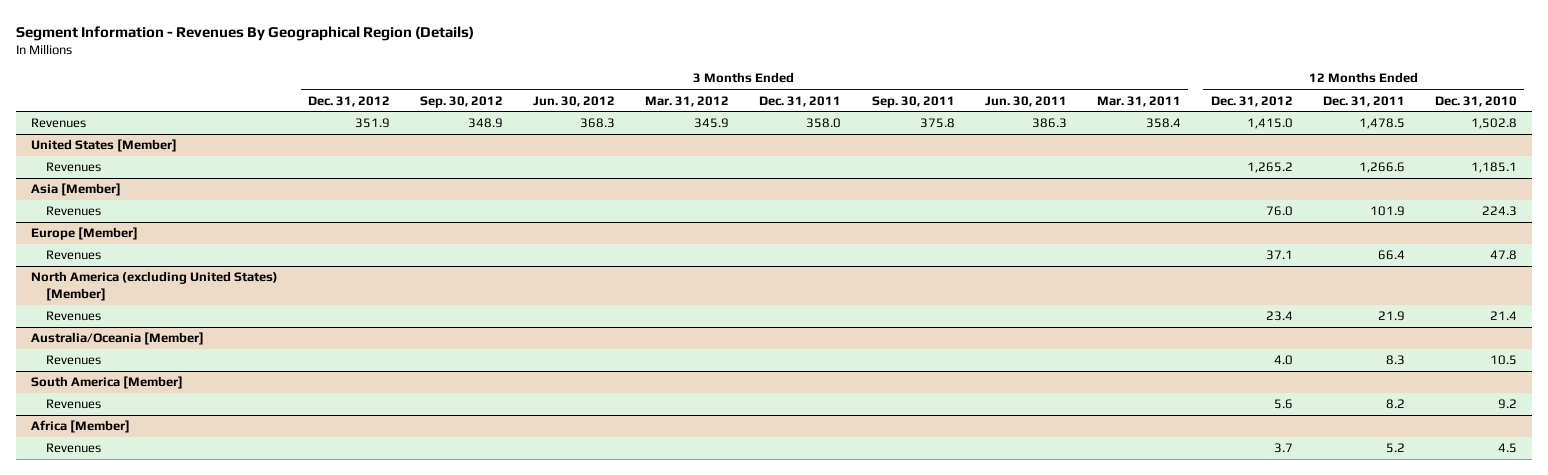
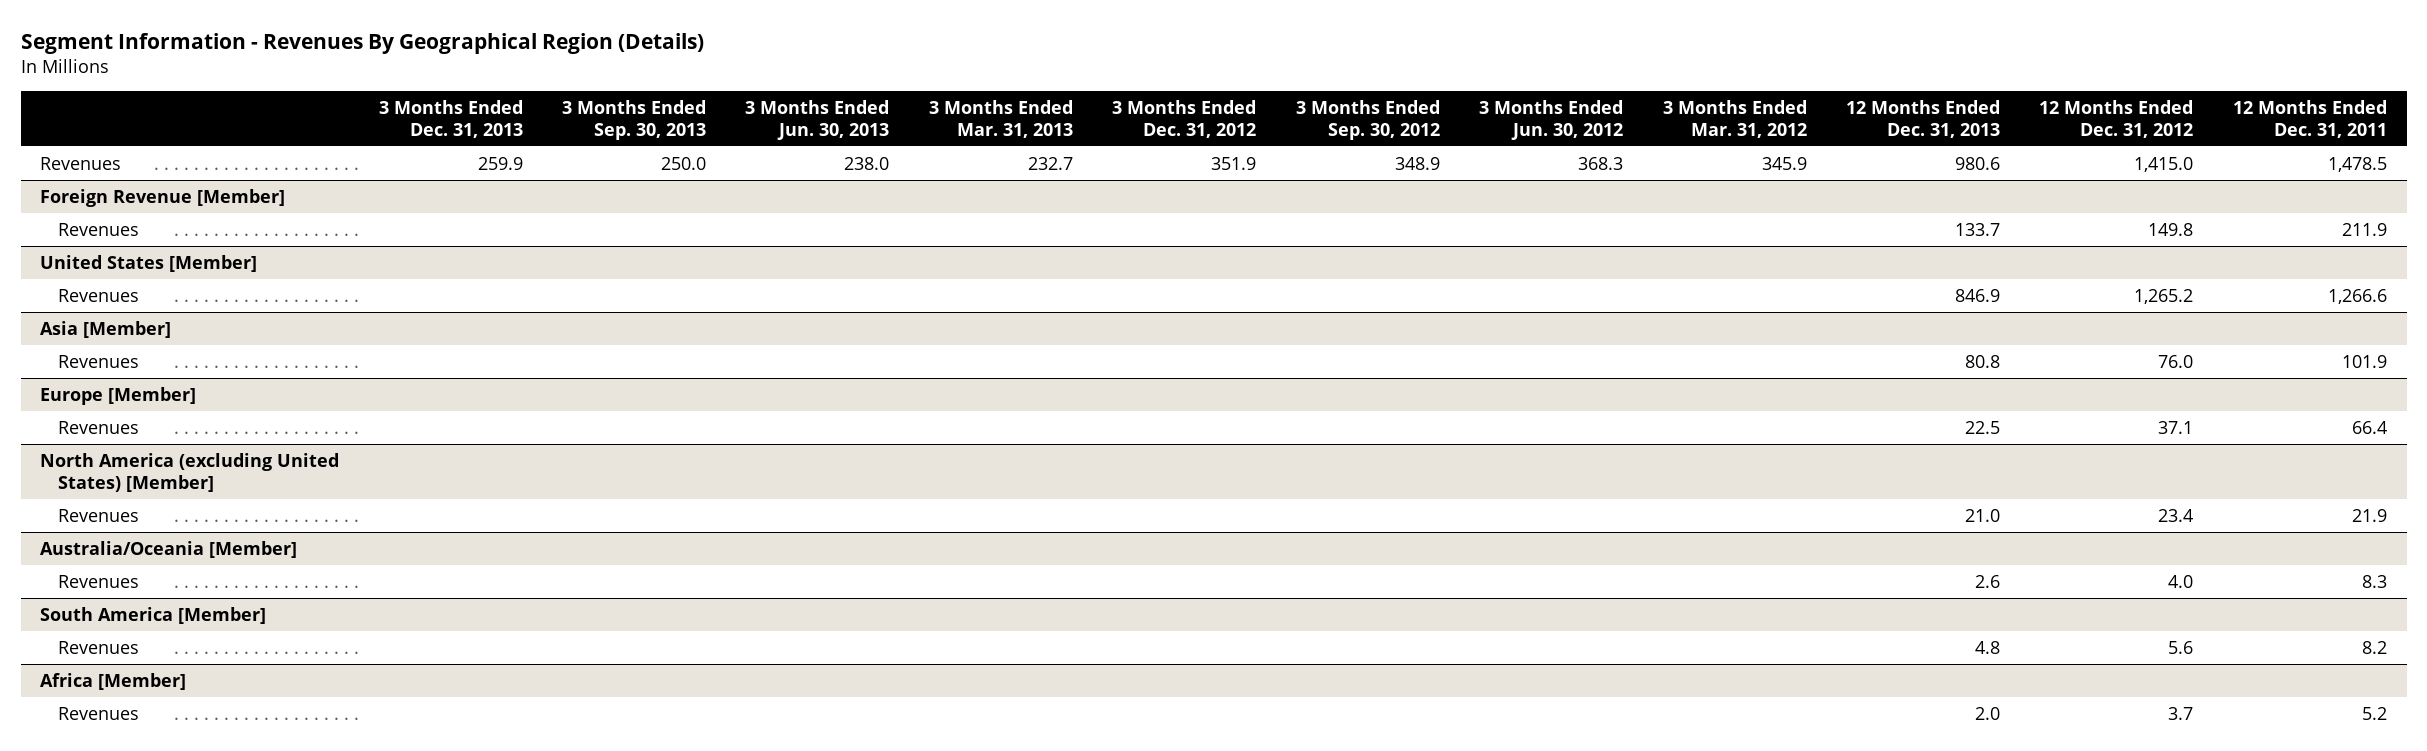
[759,95,842,107] Dec. 31, 2011 -> none
[871,95,955,108] Sep. 30, 2011 -> none
[984,95,1067,107] Jun. 30, 2011 -> none
[1096,95,1181,107] Mar. 31, 2011 -> none
[1434,95,1517,107] Dec. 31, 2010 -> none
none -> [378,100,523,138] 3 Months Ended Dec. 31, 2013
none -> [562,100,707,140] 3 Months Ended Sep. 30, 2013
none -> [745,100,890,140] 3 Months Ended Jun. 30, 2013
none -> [928,100,1073,138] 3 Months Ended Mar. 31, 2013
none -> [1846,100,2001,138] 12 Months Ended Dec. 31, 2013
none -> [40,189,286,208] Foreign Revenue [Member]
none -> [58,223,140,237] Revenues

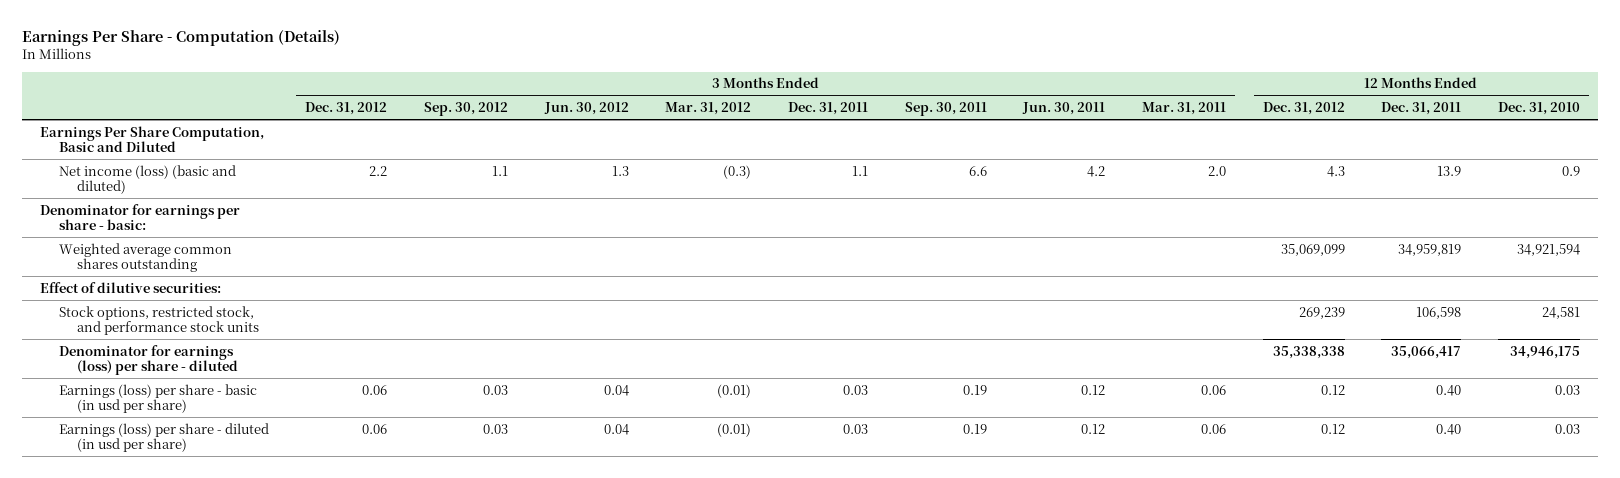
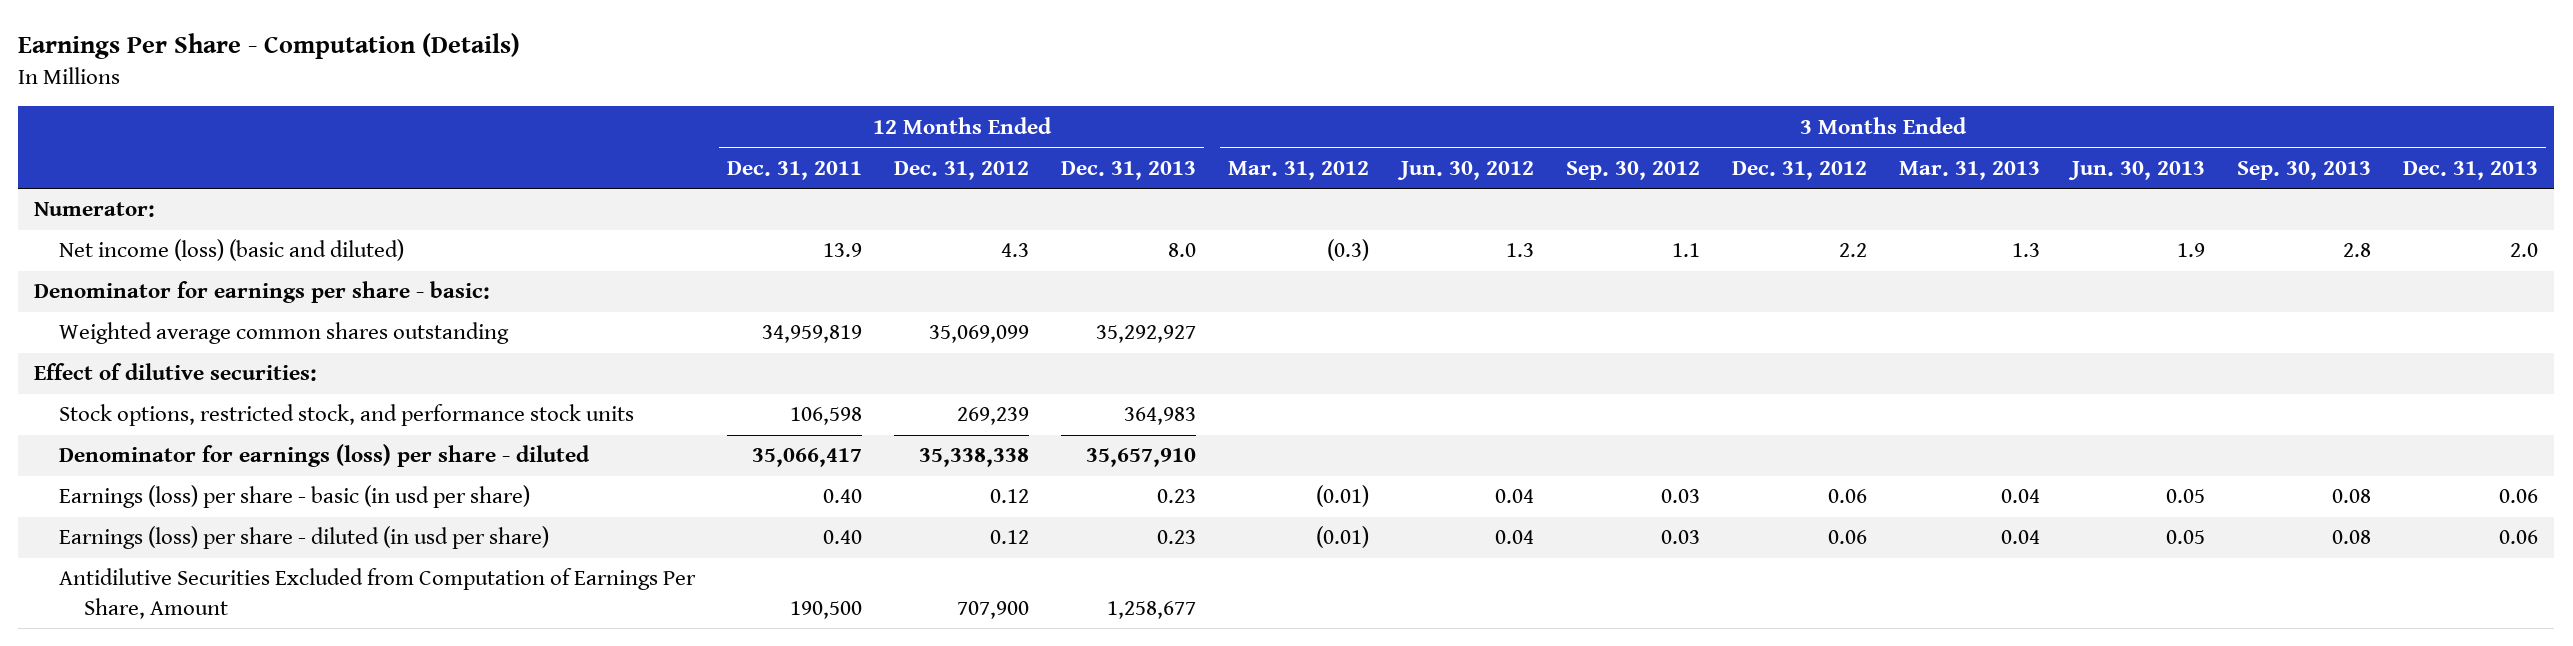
[788,101,869,115] Dec. 31, 2011 -> none
[904,101,987,116] Sep. 30, 2011 -> none
[1022,101,1106,115] Jun. 30, 2011 -> none
[1142,101,1227,115] Mar. 31, 2011 -> none
[1498,101,1581,115] Dec. 31, 2010 -> none
none -> [1061,160,1197,180] Dec. 31, 2013
none -> [1899,160,2041,180] Mar. 31, 2013
none -> [2068,160,2206,180] Jun. 30, 2013
none -> [2237,160,2372,180] Sep. 30, 2013
none -> [2403,160,2539,180] Dec. 31, 2013
[39,125,264,153] Earnings Per Share Computation, Basic and Diluted -> none
none -> [34,202,156,218] Numerator:
none -> [59,568,697,619] Antidilutive Securities Excluded from Computation of Earnings Per Share, Amount

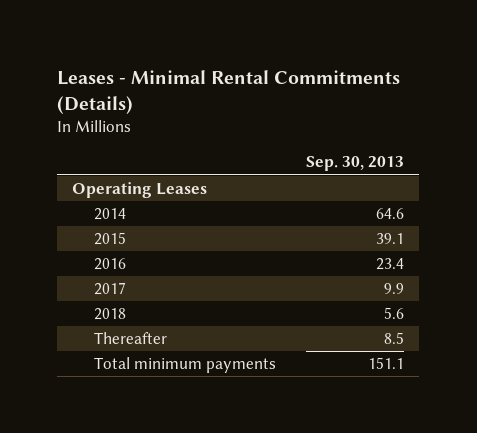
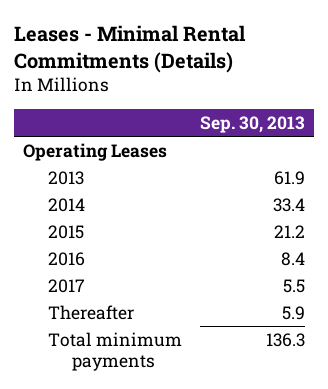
[94,308,127,321] 2018 -> none
none -> [47,170,84,185] 2013
[376,208,405,220] 64.6 -> [272,197,305,212] 33.4
[376,233,405,245] 39.1 -> [273,224,305,238] 21.2
[376,258,405,271] 23.4 -> [280,251,305,266] 8.4
[384,283,405,295] 9.9 -> [282,278,305,293] 5.5
[384,332,405,345] 8.5 -> [281,305,305,320] 5.9
[368,357,405,370] 151.1 -> [265,332,305,347] 136.3

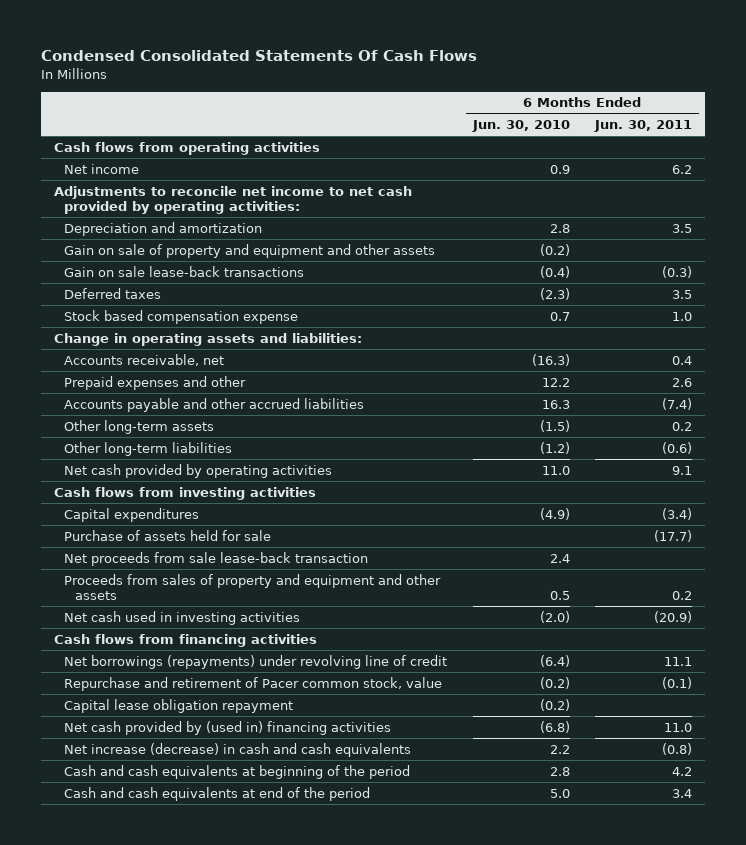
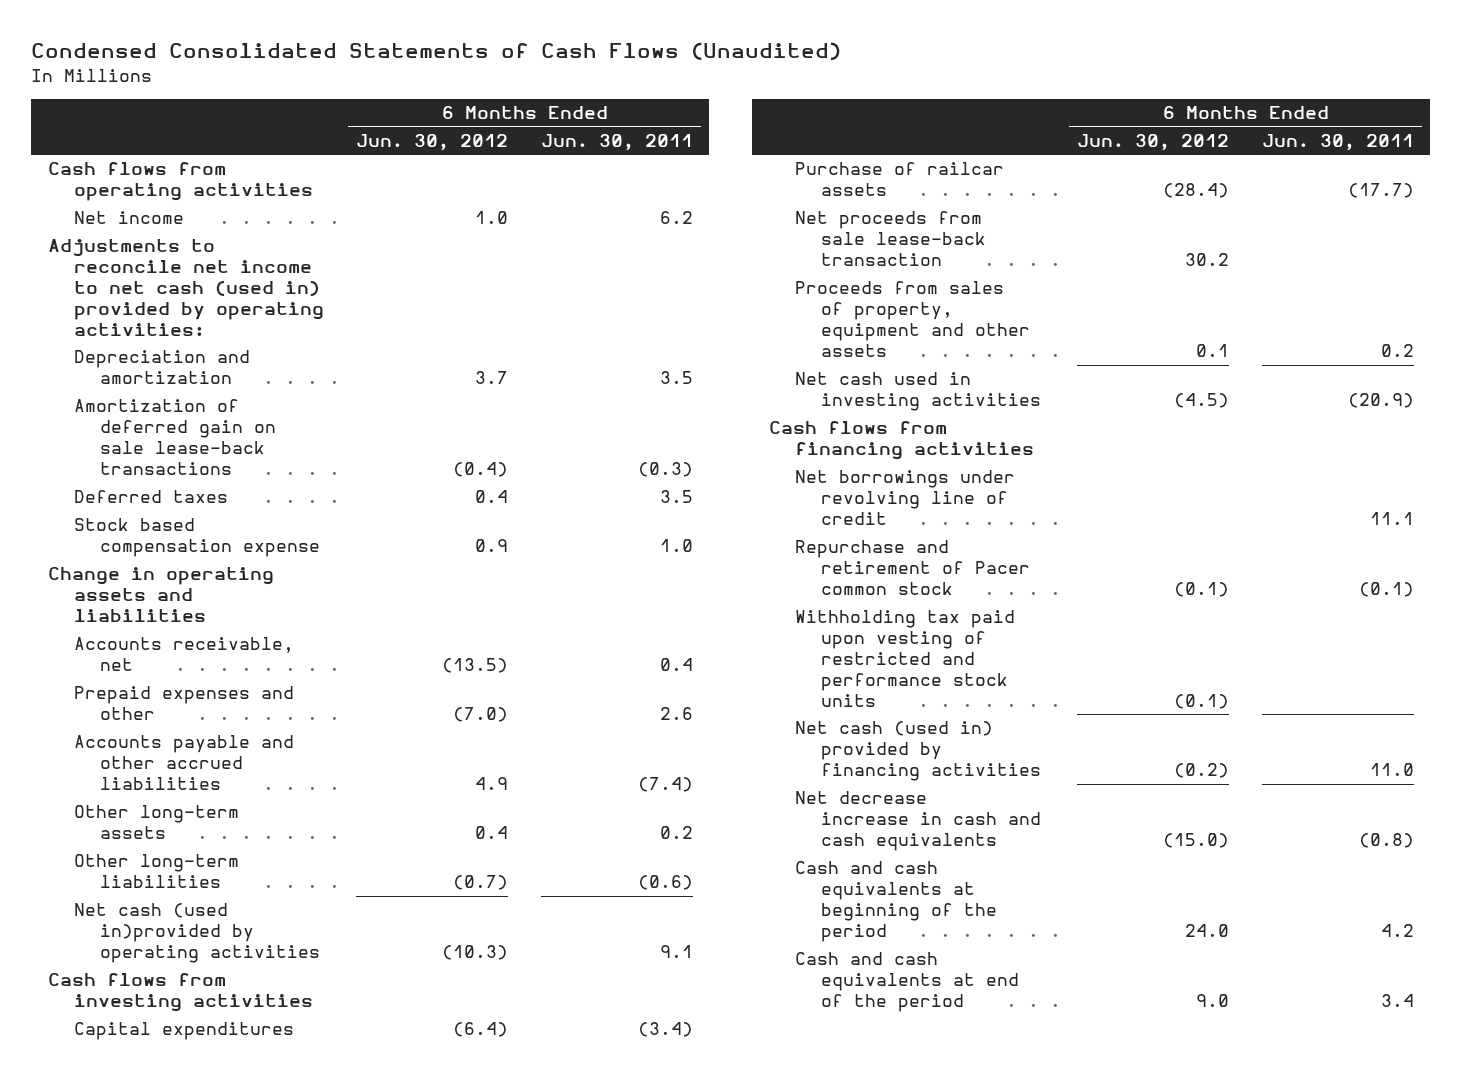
[41,50,478,62] Condensed Consolidated Statements Of Cash Flows -> [31,42,842,61] Condensed Consolidated Statements of Cash Flows (Unaudited)
[471,120,570,133] Jun. 30, 2010 -> none
none -> [356,134,509,152] Jun. 30, 2012
[53,185,412,214] Adjustments to reconcile net income to net cash provided by operating activities: -> [47,239,324,337] Adjustments to reconcile net income to net cash (used in) provided by operating activities:
[64,243,436,258] Gain on sale of property and equipment and other assets -> none
[64,265,305,277] Gain on sale lease-back transactions -> [73,399,276,476] Amortization of deferred gain on sale lease-back transactions
[53,332,362,346] Change in operating assets and liabilities: -> [47,567,274,623] Change in operating assets and liabilities
[64,463,333,478] Net cash provided by operating activities -> [73,903,320,964] Net cash (used in)provided by operating activities
[64,529,272,541] Purchase of assets held for sale -> [794,162,1004,197] Purchase of railcar assets
[64,573,442,600] Proceeds from sales of property and equipment and other assets -> [794,281,1030,358] Proceeds from sales of property, equipment and other assets
[64,698,294,713] Capital lease obligation repayment -> none
[64,654,448,669] Net borrowings (repayments) under revolving line of credit -> [794,470,1015,526] Net borrowings under revolving line of credit
[64,676,443,691] Repurchase and retirement of Pacer common stock, value -> [794,540,1030,596] Repurchase and retirement of Pacer common stock
none -> [794,610,1015,708] Withholding tax paid upon vesting of restricted and performance stock units
[64,720,392,735] Net cash provided by (used in) financing activities -> [794,721,1041,782] Net cash (used in) provided by financing activities
[64,742,412,757] Net increase (decrease) in cash and cash equivalents -> [794,791,1041,852] Net decrease increase in cash and cash equivalents

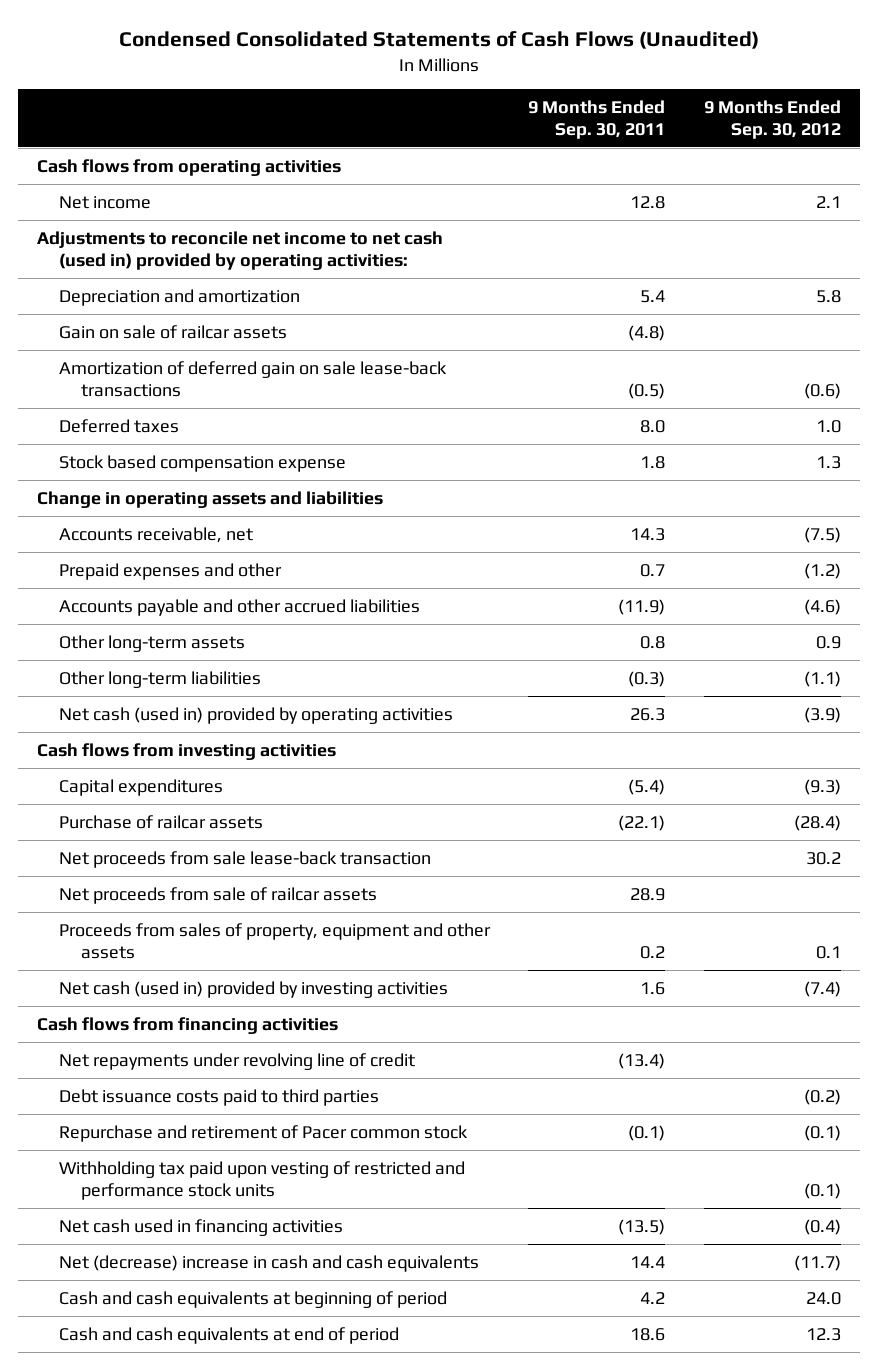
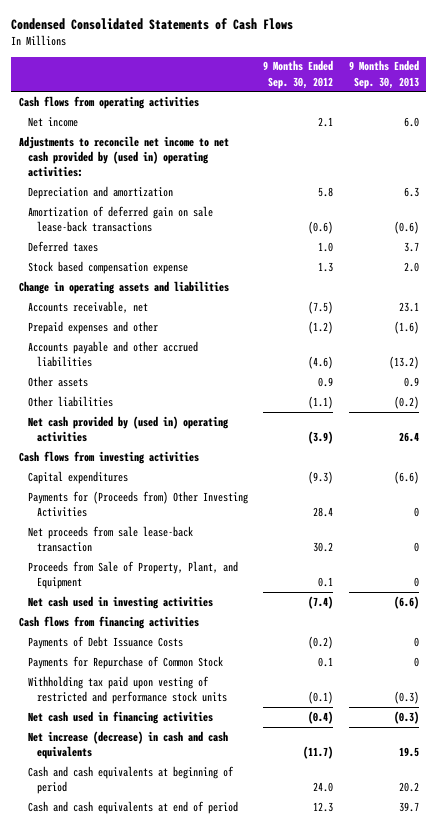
[118,30,759,49] Condensed Consolidated Statements of Cash Flows (Unaudited) -> [11,18,294,31] Condensed Consolidated Statements of Cash Flows
[528,99,666,139] 9 Months Ended Sep. 30, 2011 -> none
none -> [348,60,419,89] 9 Months Ended Sep. 30, 2013
[36,230,443,270] Adjustments to reconcile net income to net cash (used in) provided by operating activities: -> [18,135,229,178] Adjustments to reconcile net income to net cash provided by (used in) operating activities:
[58,324,287,339] Gain on sale of railcar assets -> none
[58,634,245,652] Other long-term assets -> [28,375,89,387] Other assets
[58,670,261,688] Other long-term liabilities -> [28,395,114,407] Other liabilities
[58,706,453,724] Net cash (used in) provided by operating activities -> [28,415,230,442] Net cash provided by (used in) operating activities
[58,814,263,829] Purchase of railcar assets -> none
none -> [28,490,249,517] Payments for (Proceeds from) Other Investing Activities
[58,886,377,904] Net proceeds from sale of railcar assets -> none
[58,922,491,959] Proceeds from sales of property, equipment and other assets -> [28,560,239,589] Proceeds from Sale of Property, Plant, and Equipment
[58,980,448,998] Net cash (used in) provided by investing activities -> [28,595,214,609] Net cash used in investing activities
[58,1052,415,1070] Net repayments under revolving line of credit -> none
[58,1124,468,1142] Repurchase and retirement of Pacer common stock -> none
[58,1088,379,1106] Debt issuance costs paid to third parties -> [28,635,184,649] Payments of Debt Issuance Costs
none -> [28,655,224,669] Payments for Repurchase of Common Stock
[58,1254,479,1272] Net (decrease) increase in cash and cash equivalents -> [28,730,229,759] Net increase (decrease) in cash and cash equivalents

